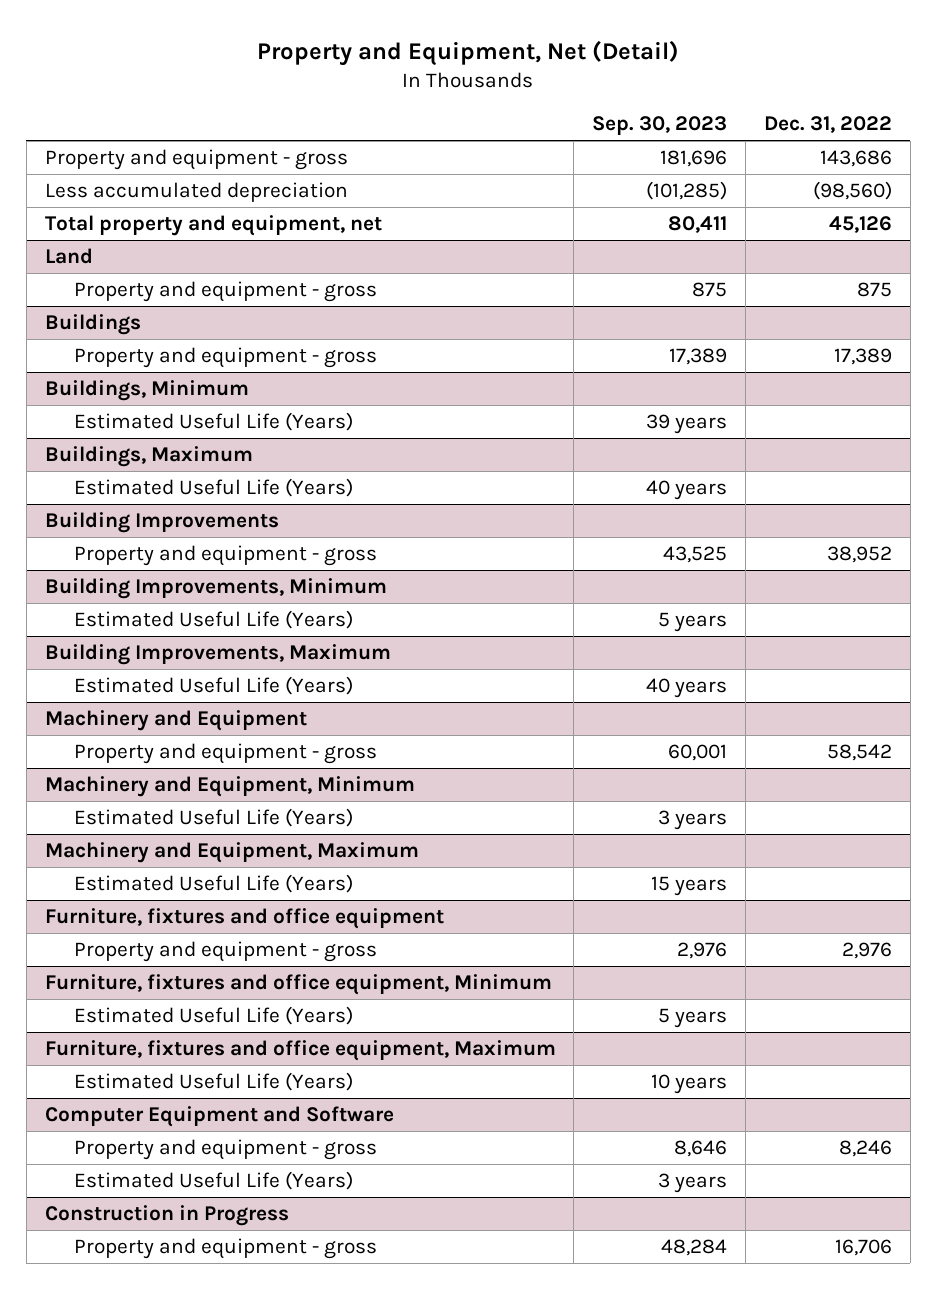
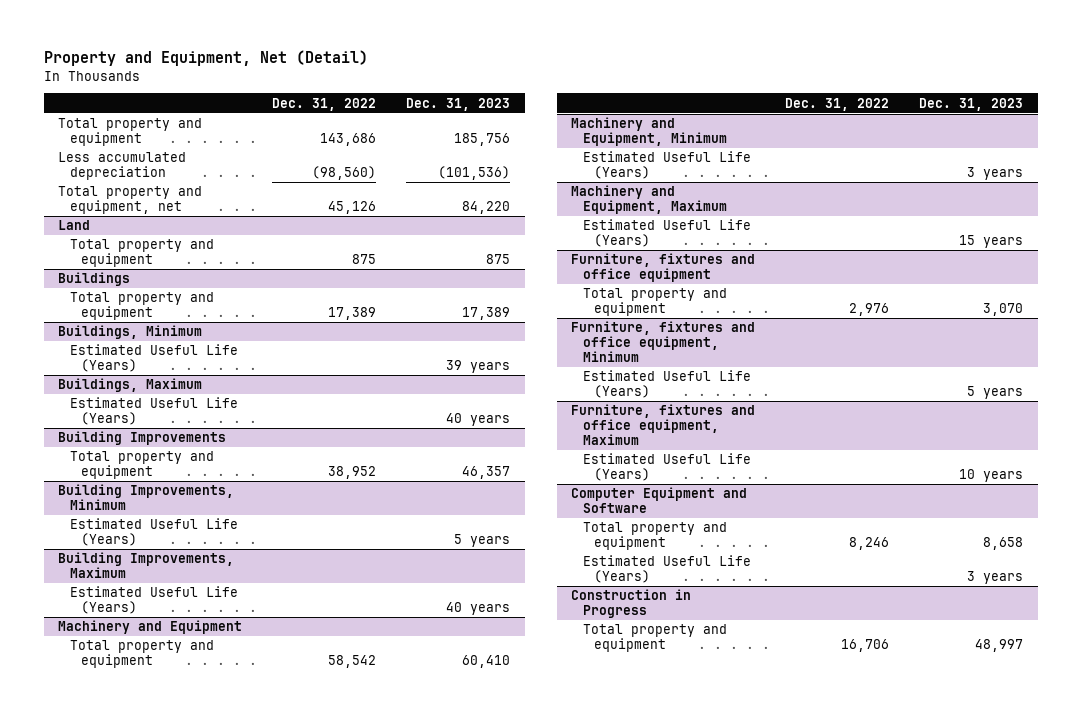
[592,116,728,136] Sep. 30, 2023 -> none
none -> [405,97,510,111] Dec. 31, 2023
[44,148,348,170] Property and equipment - gross -> [58,118,203,147] Total property and equipment
[74,280,378,302] Property and equipment - gross -> [69,239,214,268] Total property and equipment
[74,346,378,368] Property and equipment - gross -> [69,292,214,321] Total property and equipment
[74,544,378,566] Property and equipment - gross -> [69,451,214,480] Total property and equipment
[74,742,378,764] Property and equipment - gross -> [69,640,214,669] Total property and equipment
[74,940,378,962] Property and equipment - gross -> [582,288,727,317] Total property and equipment
[74,1138,378,1160] Property and equipment - gross -> [582,522,727,551] Total property and equipment
[74,1237,378,1259] Property and equipment - gross -> [582,624,727,653] Total property and equipment

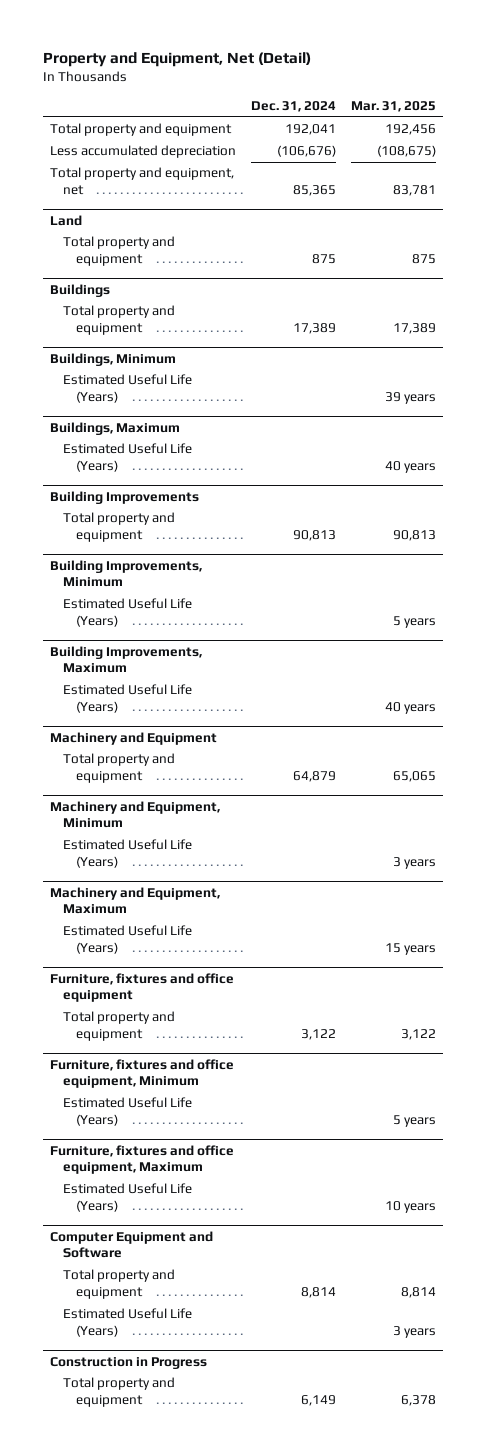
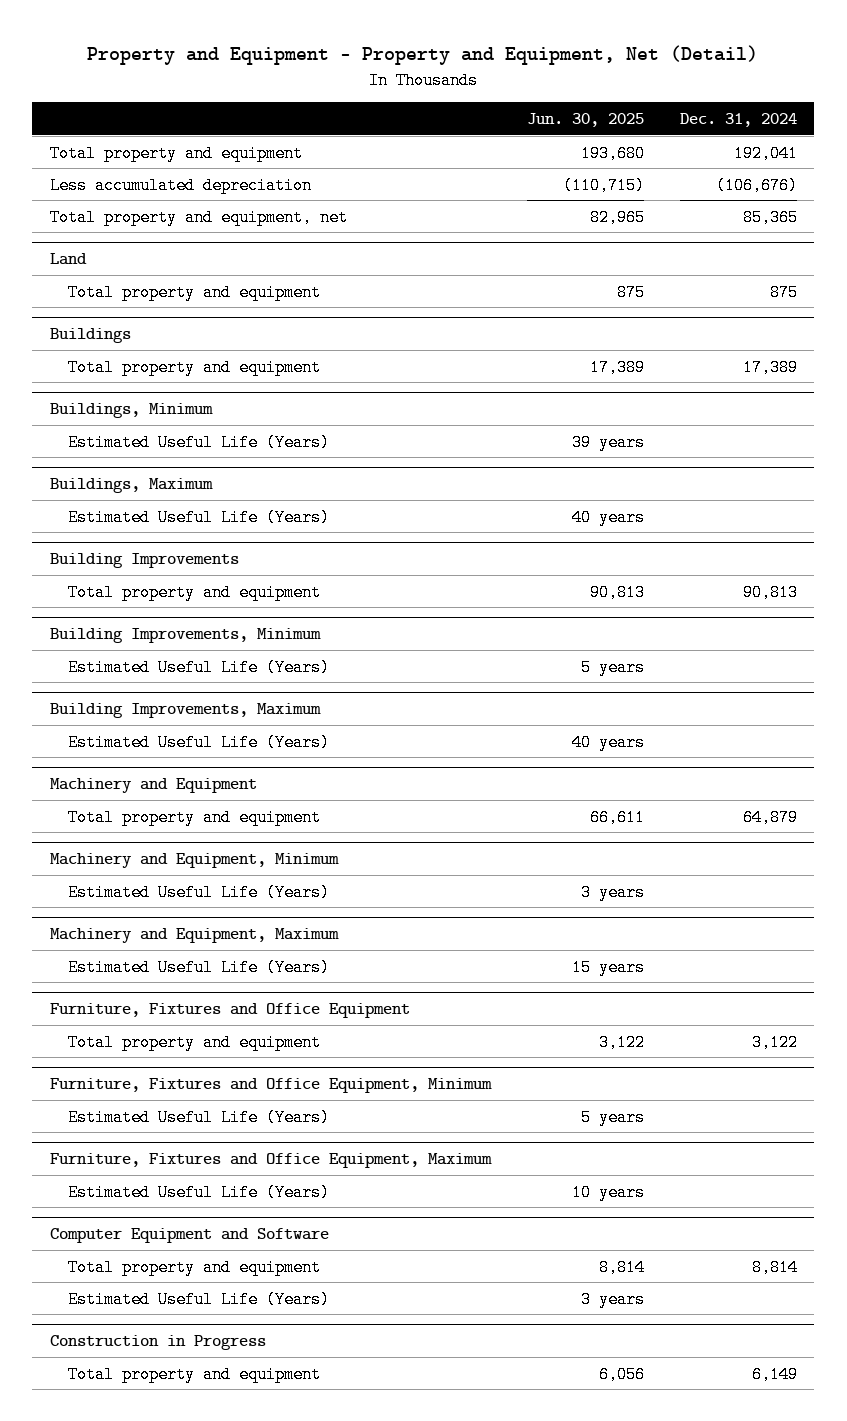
[42,52,311,68] Property and Equipment, Net (Detail) -> [87,45,759,66] Property and Equipment - Property and Equipment, Net (Detail)
[350,100,436,112] Mar. 31, 2025 -> none
none -> [526,113,644,128] Jun. 30, 2025
[49,972,234,1003] Furniture, fixtures and office equipment -> [50,1003,411,1019] Furniture, Fixtures and Office Equipment
[49,1058,234,1089] Furniture, fixtures and office equipment, Minimum -> [50,1078,493,1094] Furniture, Fixtures and Office Equipment, Minimum
[49,1144,234,1175] Furniture, fixtures and office equipment, Maximum -> [50,1153,493,1169] Furniture, Fixtures and Office Equipment, Maximum

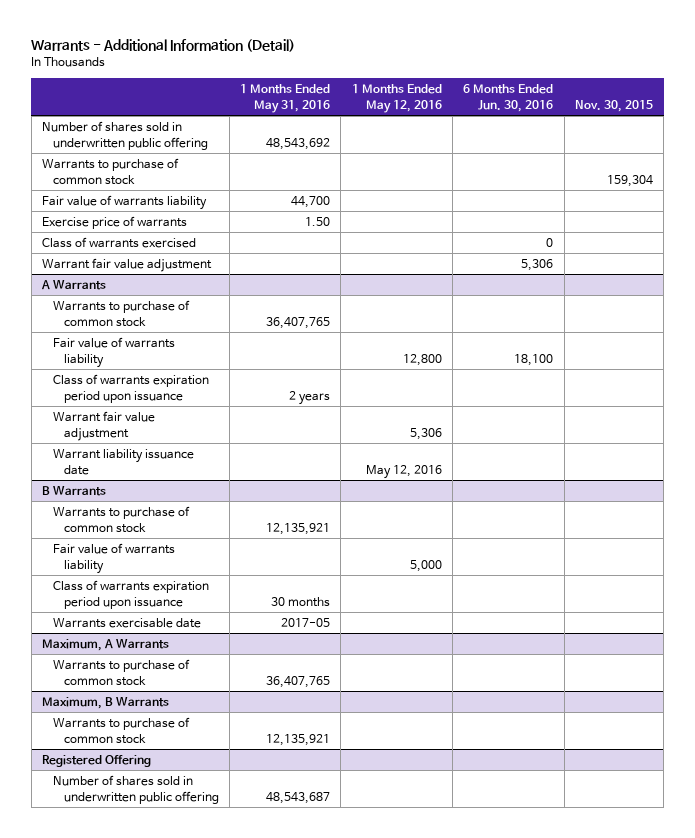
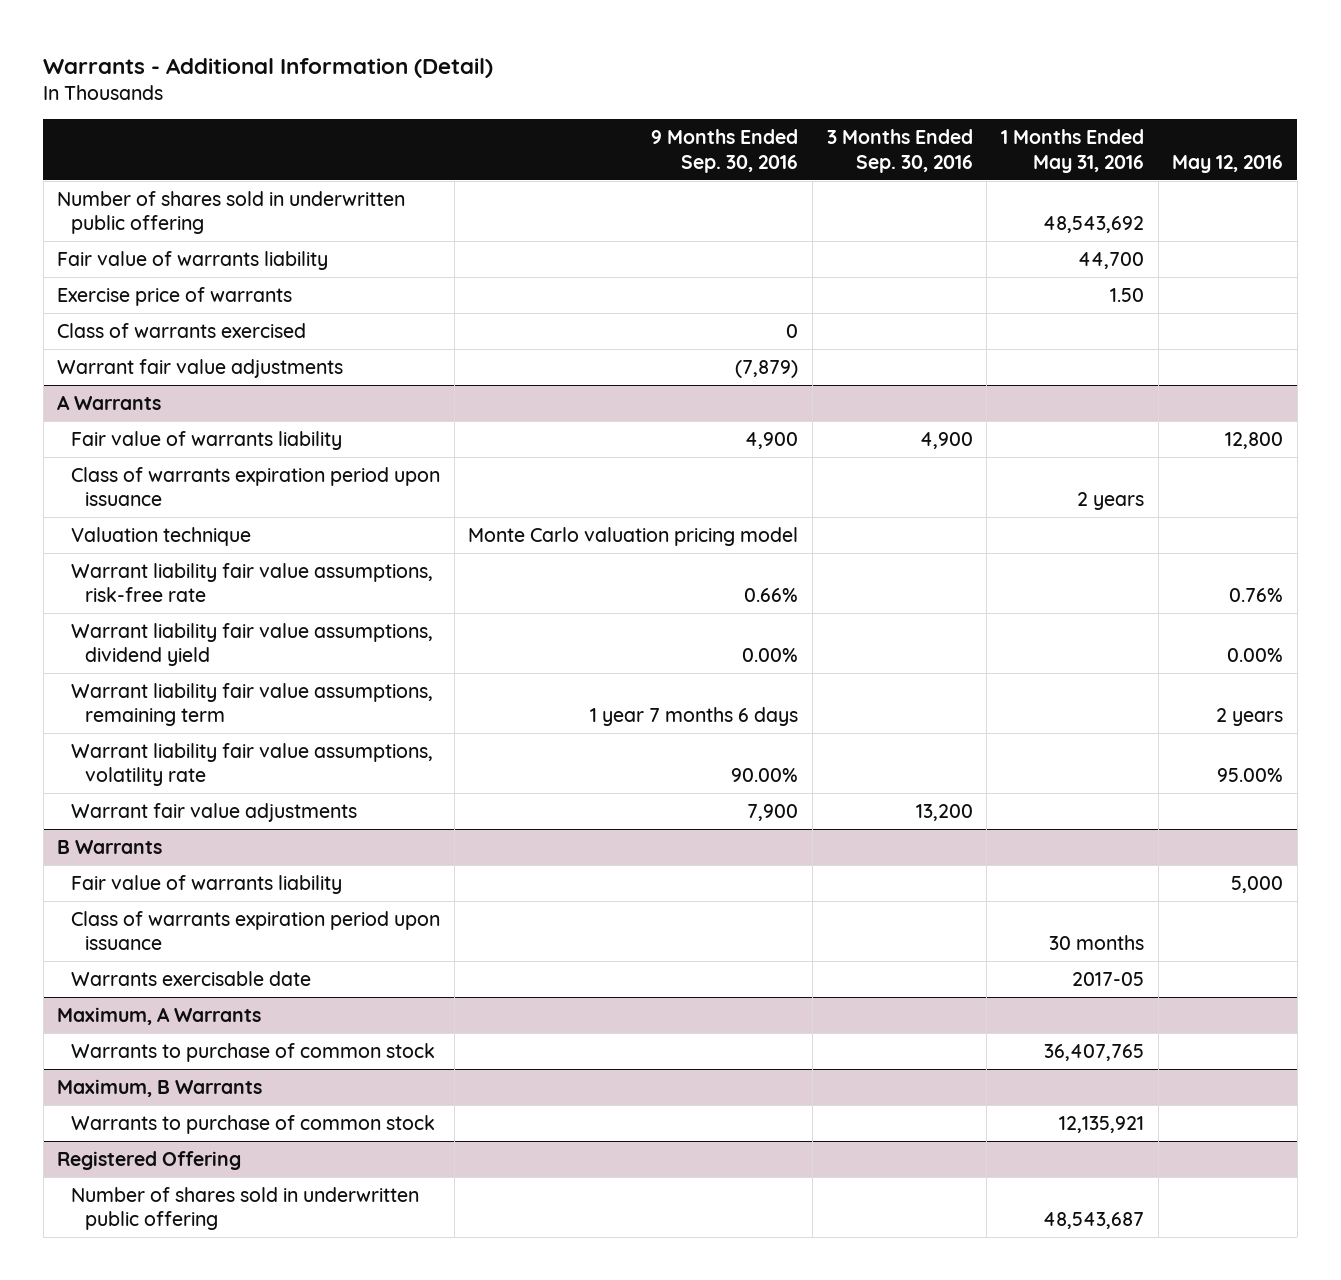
[351,84,442,113] 1 Months Ended May 12, 2016 -> none
[463,84,554,112] 6 Months Ended Jun. 30, 2016 -> none
[574,99,653,112] Nov. 30, 2015 -> none
none -> [651,129,799,173] 9 Months Ended Sep. 30, 2016
none -> [826,129,973,173] 3 Months Ended Sep. 30, 2016
none -> [1172,154,1284,173] May 12, 2016
[41,158,179,185] Warrants to purchase of common stock -> none
[41,258,212,273] Warrant fair value adjustment -> [57,358,344,378] Warrant fair value adjustments
[52,300,190,327] Warrants to purchase of common stock -> none
[52,449,194,475] Warrant liability issuance date -> none
none -> [71,526,252,546] Valuation technique
none -> [71,562,434,603] Warrant liability fair value assumptions, risk-free rate
none -> [71,622,434,667] Warrant liability fair value assumptions, dividend yield
none -> [71,682,434,727] Warrant liability fair value assumptions, remaining term
none -> [71,742,434,787] Warrant liability fair value assumptions, volatility rate
[52,411,155,441] Warrant fair value adjustment -> [71,802,358,822] Warrant fair value adjustments
[52,506,190,533] Warrants to purchase of common stock -> none

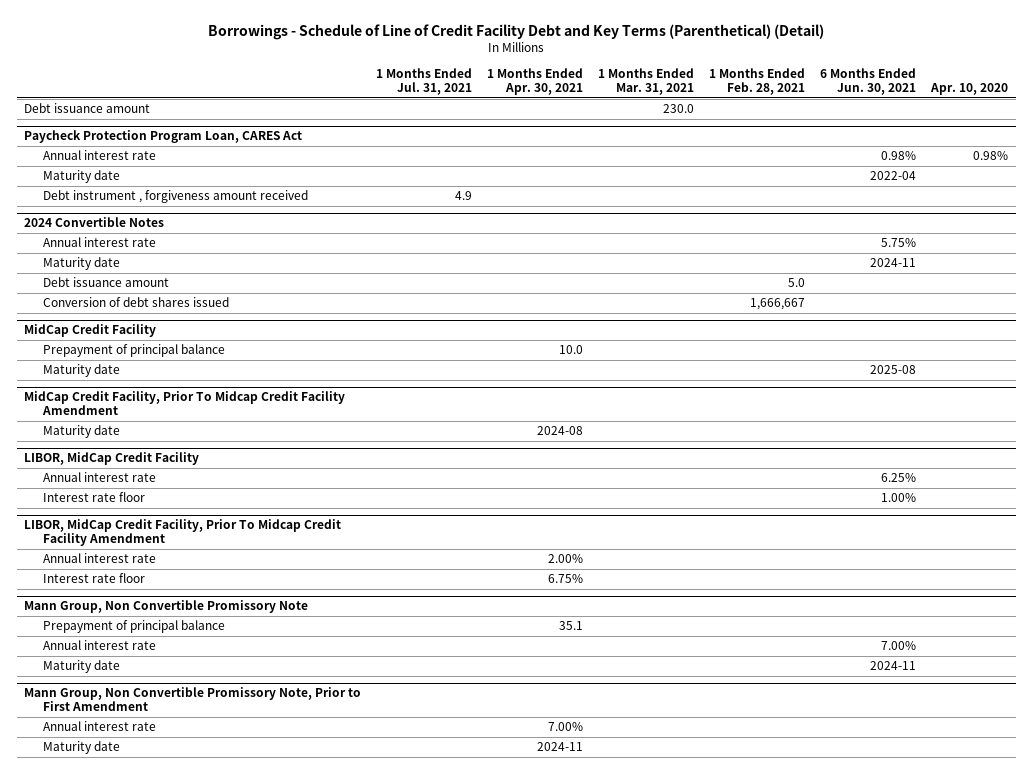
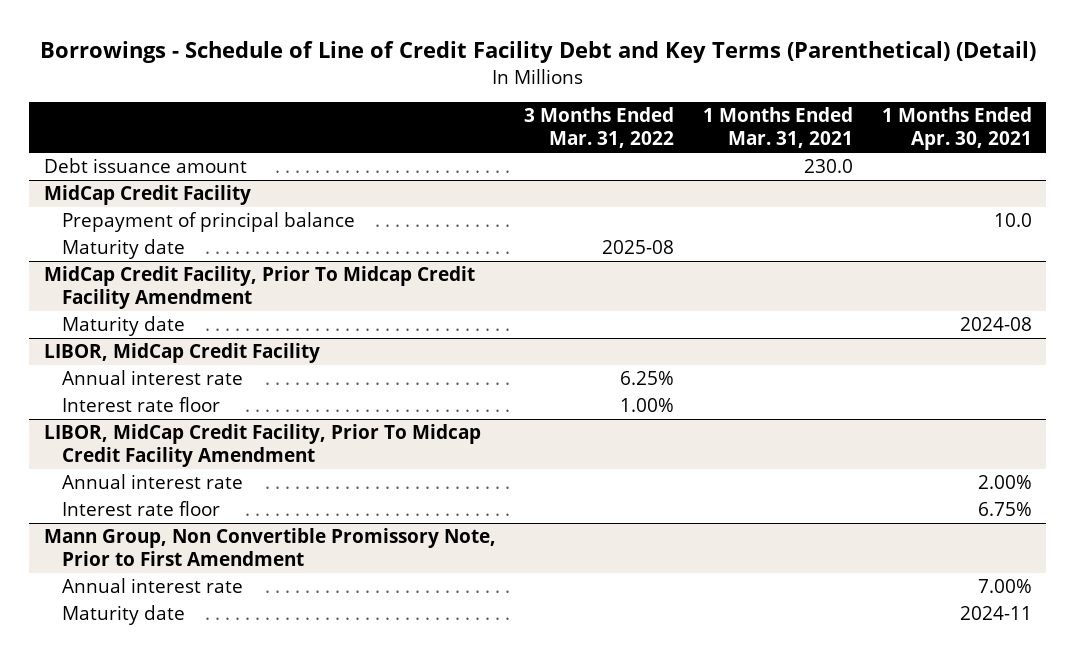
[376,68,473,96] 1 Months Ended Jul. 31, 2021 -> none
[709,68,806,96] 1 Months Ended Feb. 28, 2021 -> none
[820,68,917,96] 6 Months Ended Jun. 30, 2021 -> none
[930,83,1009,96] Apr. 10, 2020 -> none
none -> [524,107,675,149] 3 Months Ended Mar. 31, 2022
[24,130,303,144] Paycheck Protection Program Loan, CARES Act -> none
[42,150,156,161] Annual interest rate -> none
[42,170,120,184] Maturity date -> none
[42,190,308,204] Debt instrument , forgiveness amount received -> none
[24,217,165,228] 2024 Convertible Notes -> none
[42,237,156,248] Annual interest rate -> none
[42,257,120,271] Maturity date -> none
[42,277,169,288] Debt issuance amount -> none
[42,297,229,308] Conversion of debt shares issued -> none
[24,600,309,614] Mann Group, Non Convertible Promissory Note -> none
[42,620,225,634] Prepayment of principal balance -> none
[42,640,156,651] Annual interest rate -> none
[42,660,120,674] Maturity date -> none

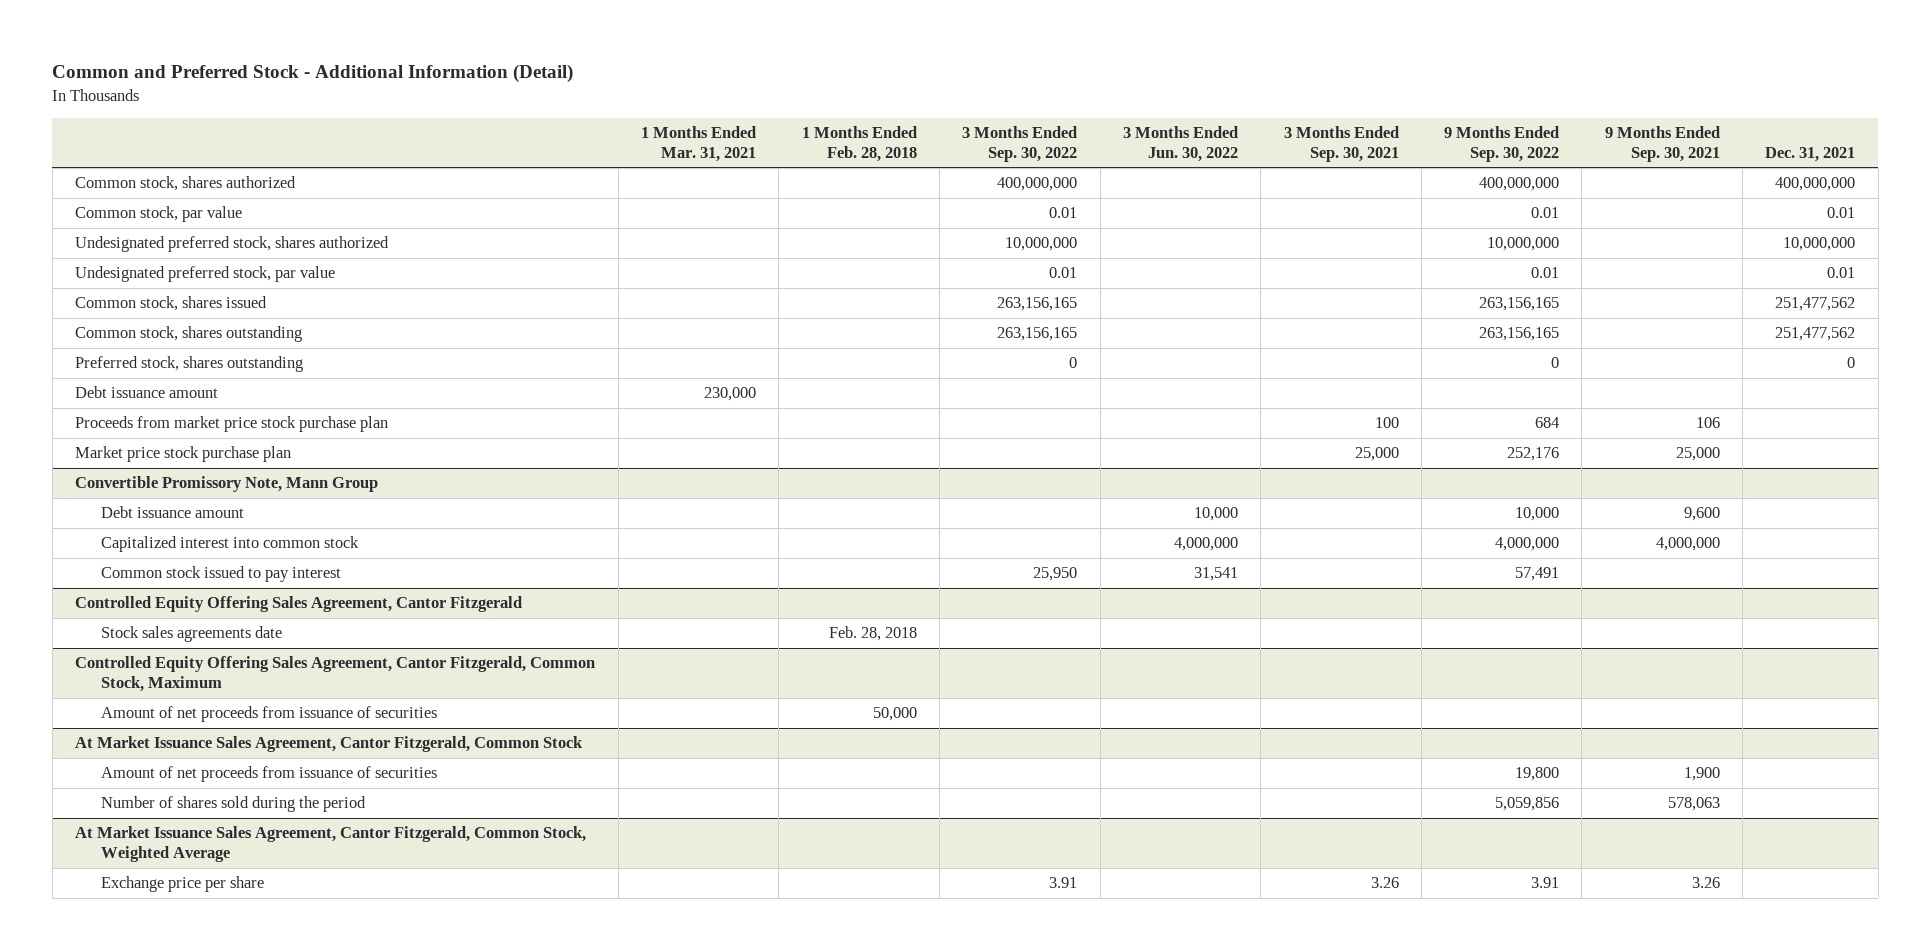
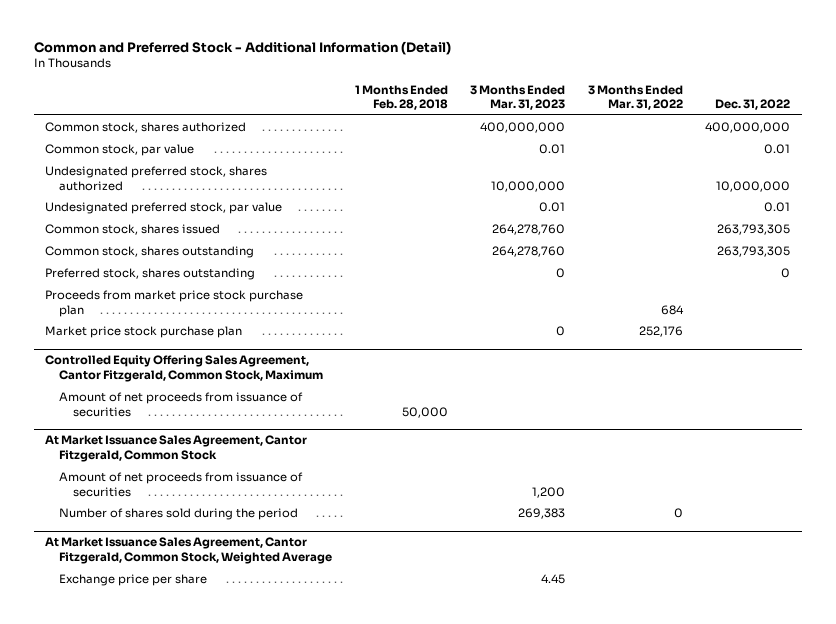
[640,125,756,162] 1 Months Ended Mar. 31, 2021 -> none
[962,125,1078,162] 3 Months Ended Sep. 30, 2022 -> none
[1122,125,1238,162] 3 Months Ended Jun. 30, 2022 -> none
[1283,125,1399,162] 3 Months Ended Sep. 30, 2021 -> none
[1444,125,1560,162] 9 Months Ended Sep. 30, 2022 -> none
[1604,125,1720,162] 9 Months Ended Sep. 30, 2021 -> none
[1765,146,1856,162] Dec. 31, 2021 -> none
none -> [470,84,566,111] 3 Months Ended Mar. 31, 2023
none -> [587,84,683,111] 3 Months Ended Mar. 31, 2022
none -> [715,99,791,111] Dec. 31, 2022
[75,386,219,399] Debt issuance amount -> none
[75,476,379,493] Convertible Promissory Note, Mann Group -> none
[100,506,244,519] Debt issuance amount -> none
[100,536,359,553] Capitalized interest into common stock -> none
[100,566,341,583] Common stock issued to pay interest -> none
[75,596,523,613] Controlled Equity Offering Sales Agreement, Cantor Fitzgerald -> none
[100,626,282,643] Stock sales agreements date -> none

